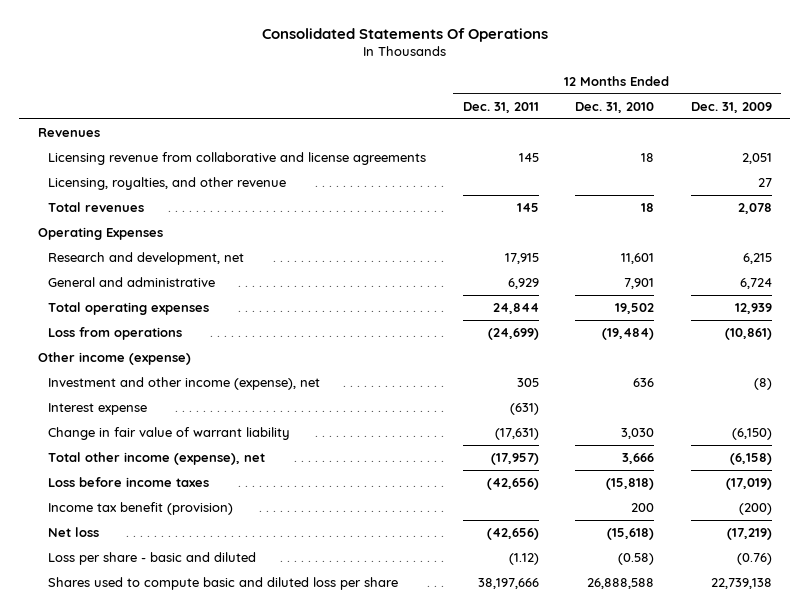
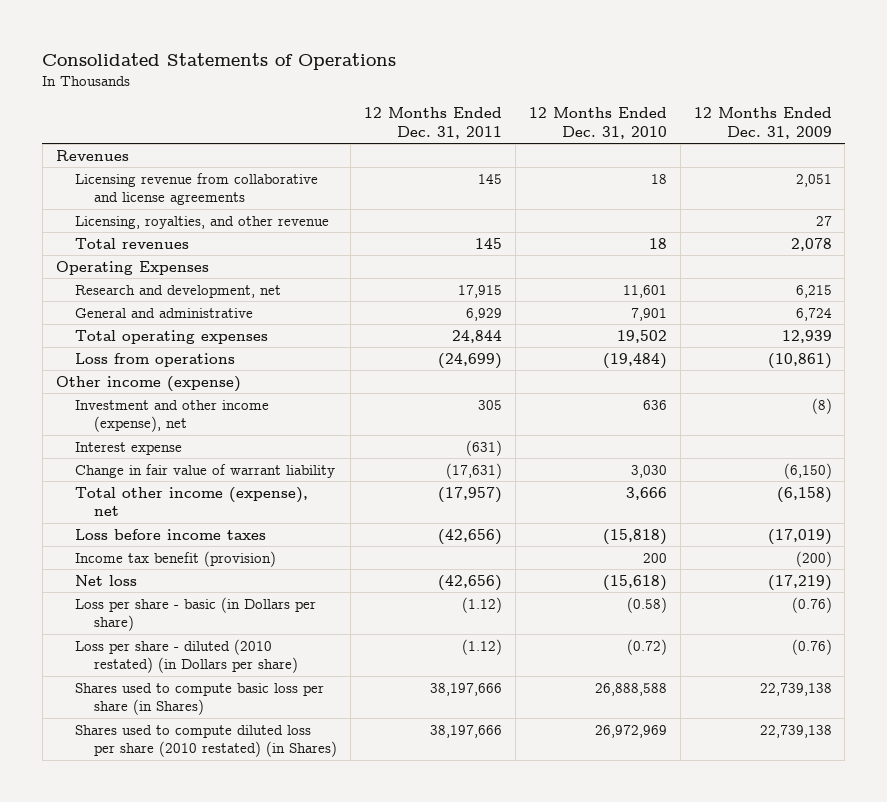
[261,28,548,43] Consolidated Statements Of Operations -> [42,52,397,70] Consolidated Statements of Operations
[47,551,256,565] Loss per share - basic and diluted -> [74,596,316,632] Loss per share - basic (in Dollars per share)
none -> [74,638,298,674] Loss per share - diluted (2010 restated) (in Dollars per share)
[47,576,398,590] Shares used to compute basic and diluted loss per share -> [74,682,324,716] Shares used to compute basic loss per share (in Shares)
none -> [74,724,337,758] Shares used to compute diluted loss per share (2010 restated) (in Shares)

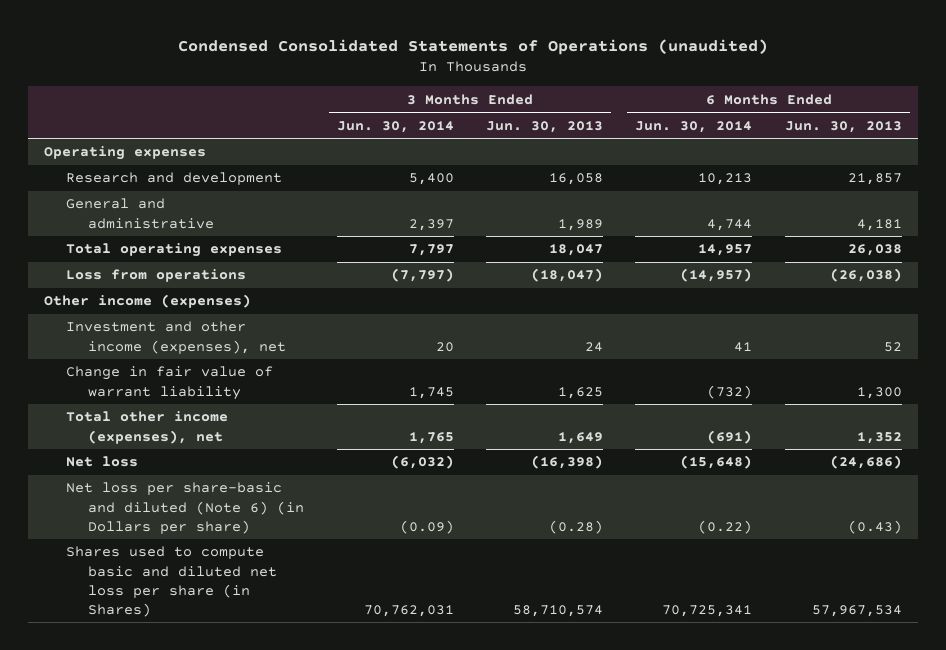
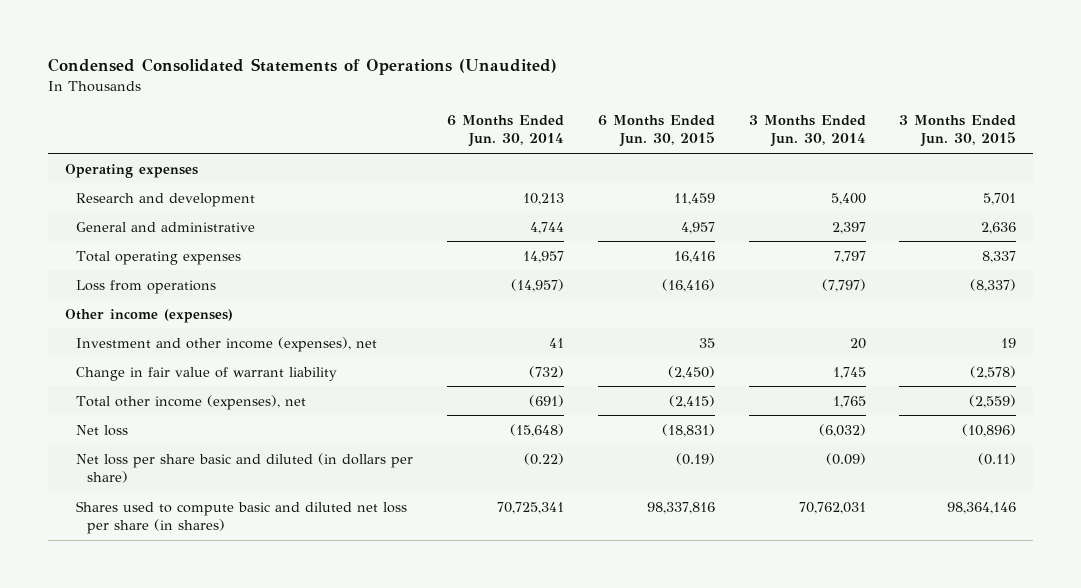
[177,39,768,56] Condensed Consolidated Statements of Operations (unaudited) -> [47,57,557,75] Condensed Consolidated Statements of Operations (Unaudited)
[486,120,604,133] Jun. 30, 2013 -> none
[784,120,902,133] Jun. 30, 2013 -> none
none -> [597,115,715,148] 6 Months Ended Jun. 30, 2015
none -> [899,115,1017,148] 3 Months Ended Jun. 30, 2015
[66,482,305,534] Net loss per share-basic and diluted (Note 6) (in Dollars per share) -> [75,452,413,484] Net loss per share basic and diluted (in dollars per share)
[66,546,278,617] Shares used to compute basic and diluted net loss per share (in Shares) -> [75,500,407,535] Shares used to compute basic and diluted net loss per share (in shares)

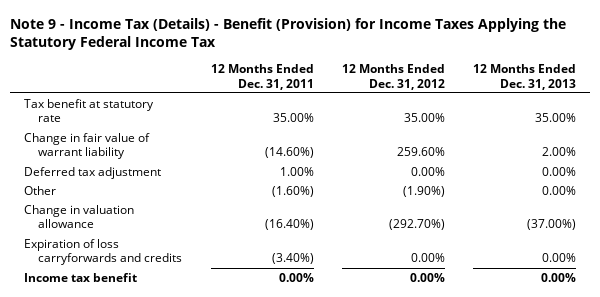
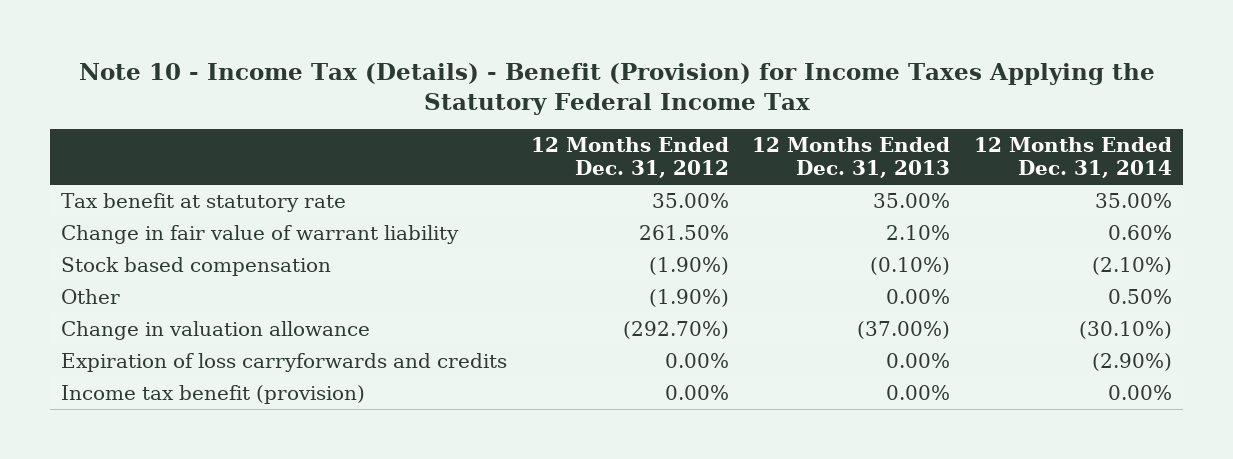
[10,17,567,51] Note 9 - Income Tax (Details) - Benefit (Provision) for Income Taxes Applying the Statutory Federal Income Tax -> [78,62,1155,115] Note 10 - Income Tax (Details) - Benefit (Provision) for Income Taxes Applying the Statutory Federal Income Tax
[210,63,314,90] 12 Months Ended Dec. 31, 2011 -> none
none -> [973,137,1172,179] 12 Months Ended Dec. 31, 2014
[24,166,162,179] Deferred tax adjustment -> none
[396,147,445,157] 259.60% -> [638,225,729,241] 261.50%
[542,147,577,157] 2.00% -> [886,225,951,241] 2.10%
none -> [61,257,332,277] Stock based compensation
[24,272,138,282] Income tax benefit -> [61,385,366,405] Income tax benefit (provision)

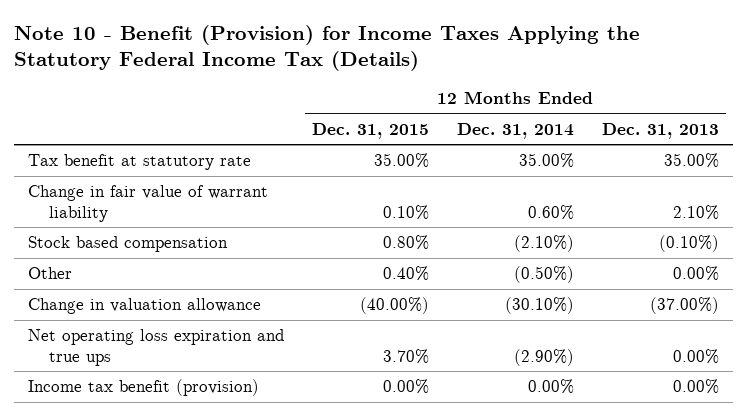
[78,62,1155,115] Note 10 - Income Tax (Details) - Benefit (Provision) for Income Taxes Applying the Statutory Federal Income Tax -> [13,24,640,71] Note 10 - Benefit (Provision) for Income Taxes Applying the Statutory Federal Income Tax (Details)
[530,137,729,179] 12 Months Ended Dec. 31, 2012 -> none
none -> [311,122,429,139] Dec. 31, 2015
[1107,289,1172,305] 0.50% -> [513,266,574,284] (0.50%)
[61,353,508,373] Expiration of loss carryforwards and credits -> none
none -> [27,329,284,366] Net operating loss expiration and true ups

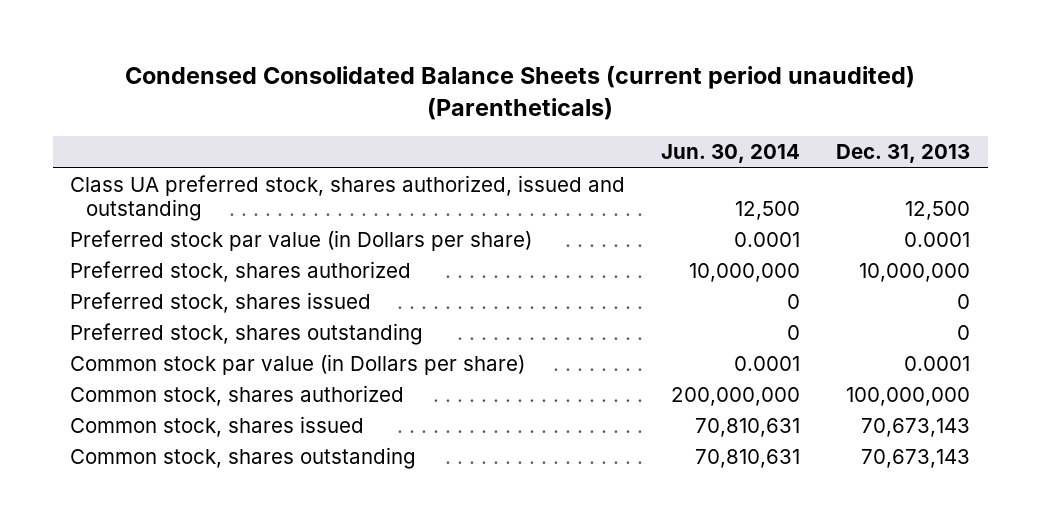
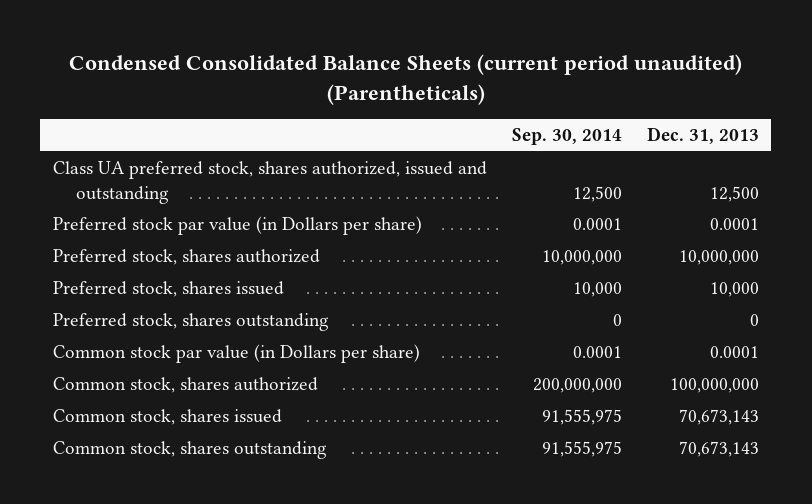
[661,144,801,164] Jun. 30, 2014 -> none
none -> [511,128,622,146] Sep. 30, 2014
[957,294,971,310] 0 -> [709,282,759,298] 10,000

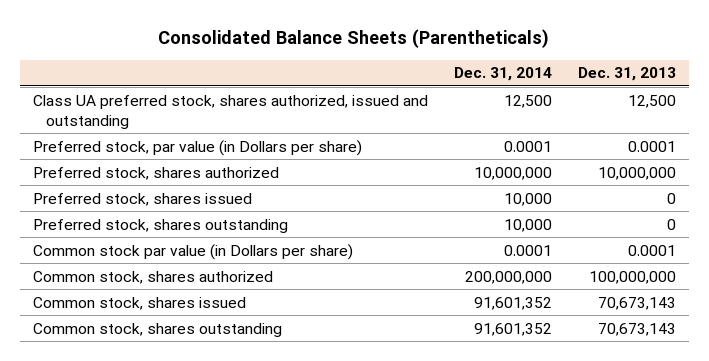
[68,53,742,105] Condensed Consolidated Balance Sheets (current period unaudited) (Parentheticals) -> [158,28,550,48] Consolidated Balance Sheets (Parentheticals)
[511,128,622,146] Sep. 30, 2014 -> none
none -> [453,67,552,82] Dec. 31, 2014
[52,216,422,236] Preferred stock par value (in Dollars per share) -> [32,139,362,156] Preferred stock, par value (in Dollars per share)
[709,282,759,298] 10,000 -> [666,192,676,204] 0

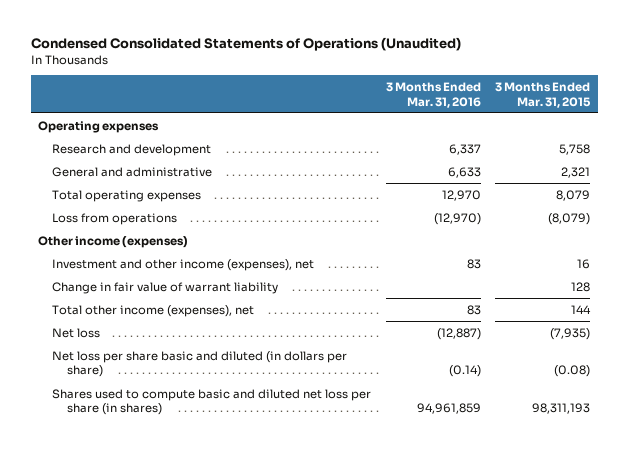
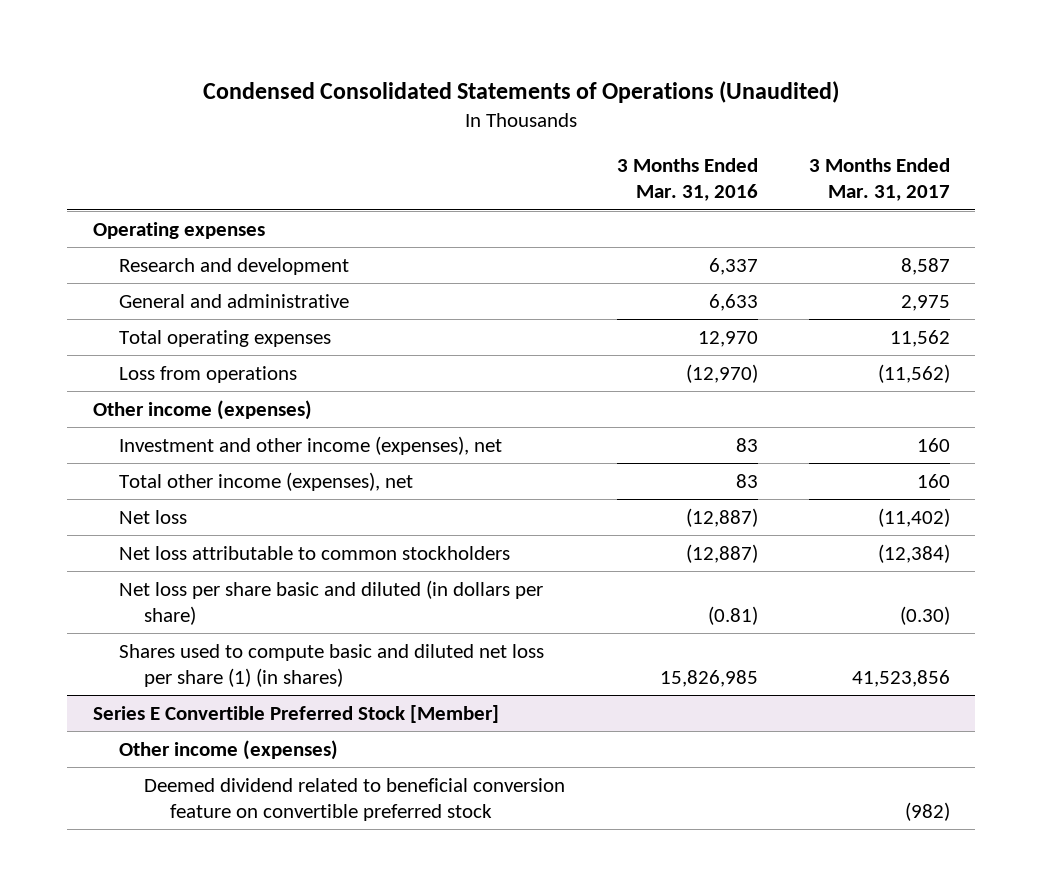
[495,81,592,108] 3 Months Ended Mar. 31, 2015 -> none
none -> [808,157,950,202] 3 Months Ended Mar. 31, 2017
[52,281,279,294] Change in fair value of warrant liability -> none
none -> [118,545,510,560] Net loss attributable to common stockholders
[448,365,481,378] (0.14) -> [707,606,758,626] (0.81)
[52,388,372,416] Shares used to compute basic and diluted net loss per share (in shares) -> [118,643,544,688] Shares used to compute basic and diluted net loss per share (1) (in shares)
[416,403,481,415] 94,961,859 -> [659,670,758,688] 15,826,985
none -> [92,704,499,723] Series E Convertible Preferred Stock [Member]
none -> [118,739,338,760] Other income (expenses)
none -> [144,777,566,822] Deemed dividend related to beneficial conversion feature on convertible preferred stock

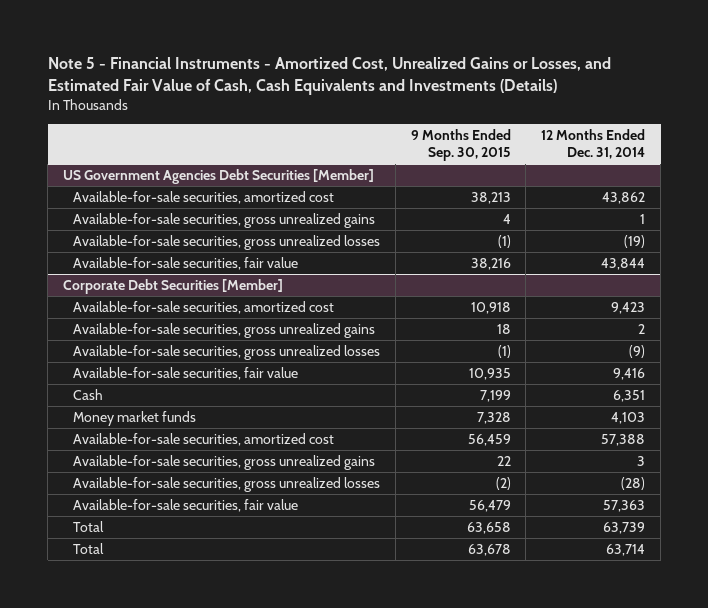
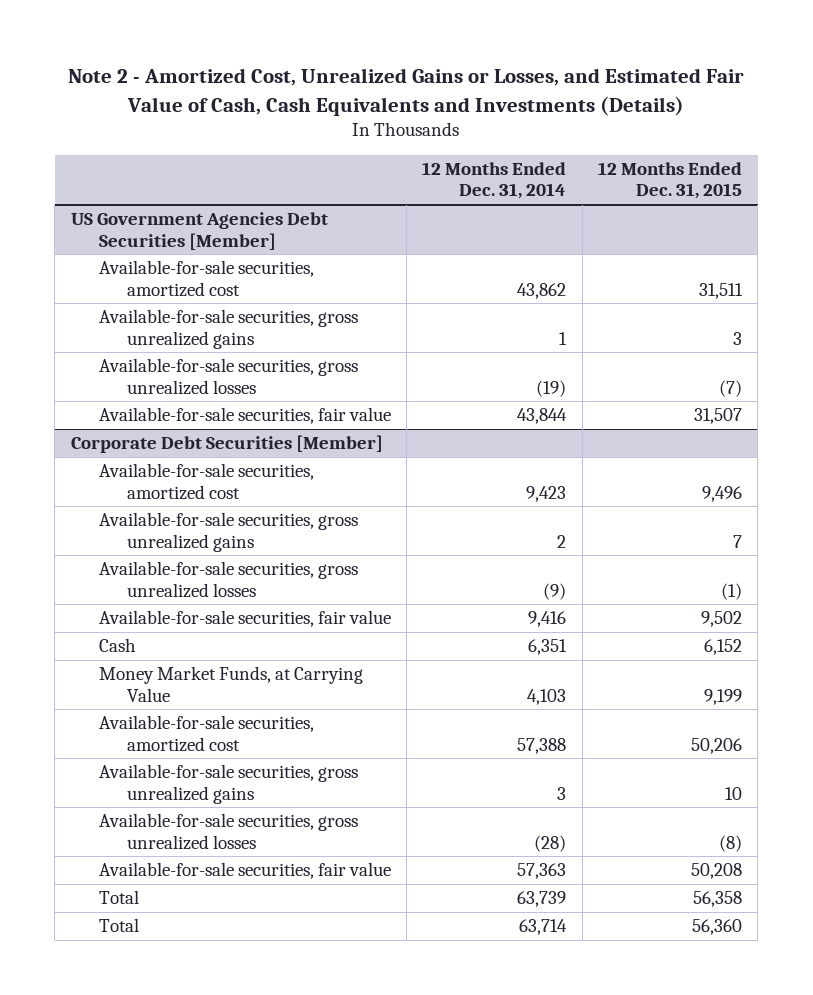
[47,57,611,96] Note 5 - Financial Instruments - Amortized Cost, Unrealized Gains or Losses, and Estimated Fair Value of Cash, Cash Equivalents and Investments (Details) -> [68,68,745,116] Note 2 - Amortized Cost, Unrealized Gains or Losses, and Estimated Fair Value of Cash, Cash Equivalents and Investments (Details)
[410,128,511,162] 9 Months Ended Sep. 30, 2015 -> none
none -> [597,161,742,200] 12 Months Ended Dec. 31, 2015
[73,410,197,426] Money market funds -> [98,666,363,702] Money Market Funds, at Carrying Value

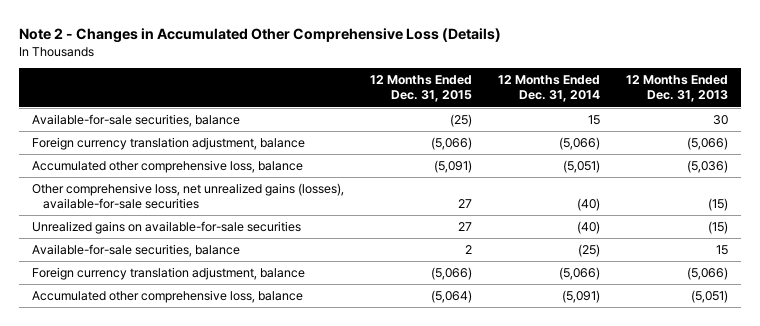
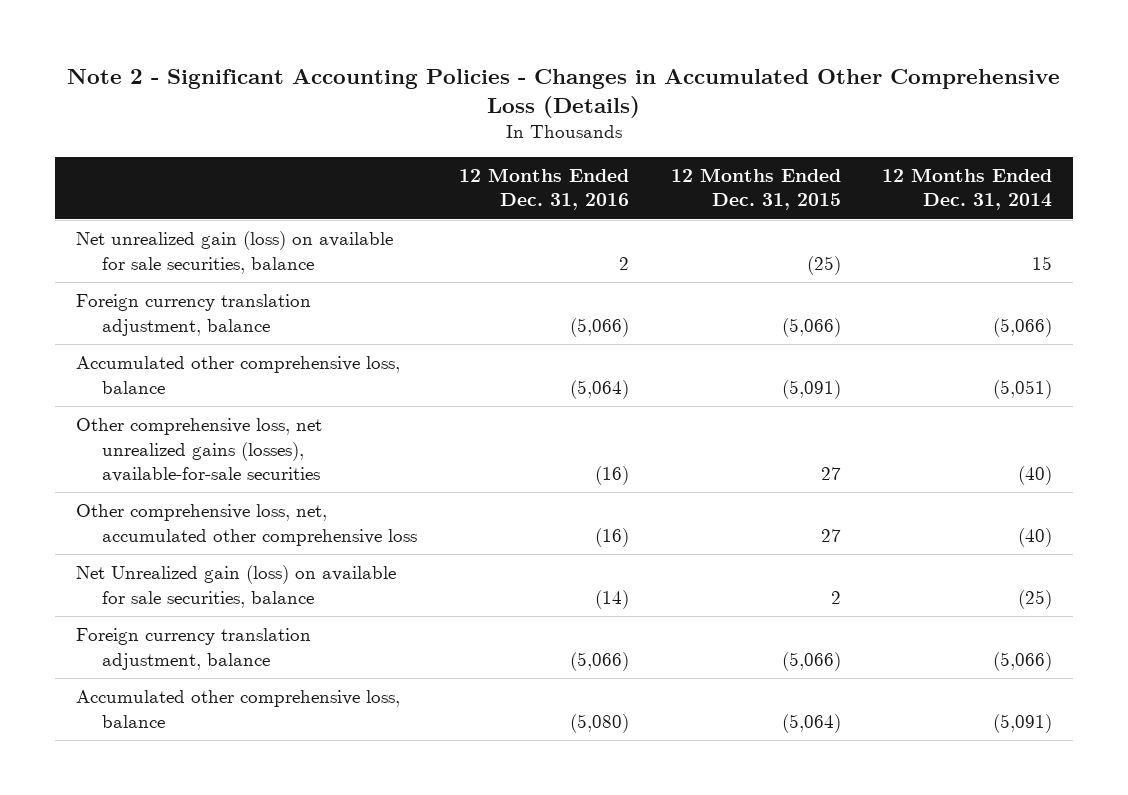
[19,27,502,43] Note 2 - Changes in Accumulated Other Comprehensive Loss (Details) -> [67,68,1061,118] Note 2 - Significant Accounting Policies - Changes in Accumulated Other Comprehensive Loss (Details)
[625,75,728,103] 12 Months Ended Dec. 31, 2013 -> none
none -> [458,168,629,211] 12 Months Ended Dec. 31, 2016
[32,114,241,128] Available-for-sale securities, balance -> [75,231,393,274] Net unrealized gain (loss) on available for sale securities, balance
[32,221,302,235] Unrealized gains on available-for-sale securities -> [75,504,417,546] Other comprehensive loss, net, accumulated other comprehensive loss
[32,244,241,258] Available-for-sale securities, balance -> [75,565,396,608] Net Unrealized gain (loss) on available for sale securities, balance

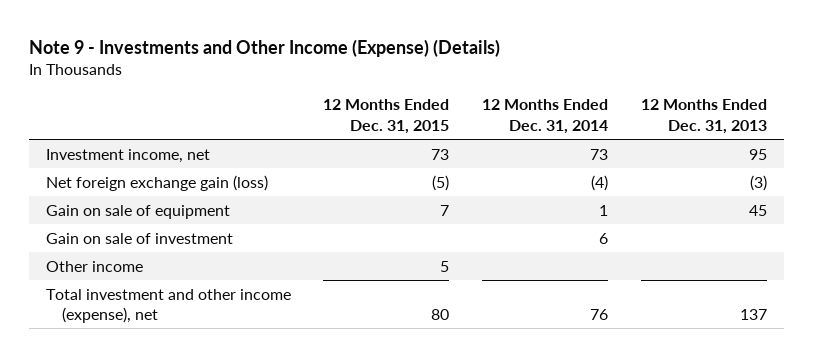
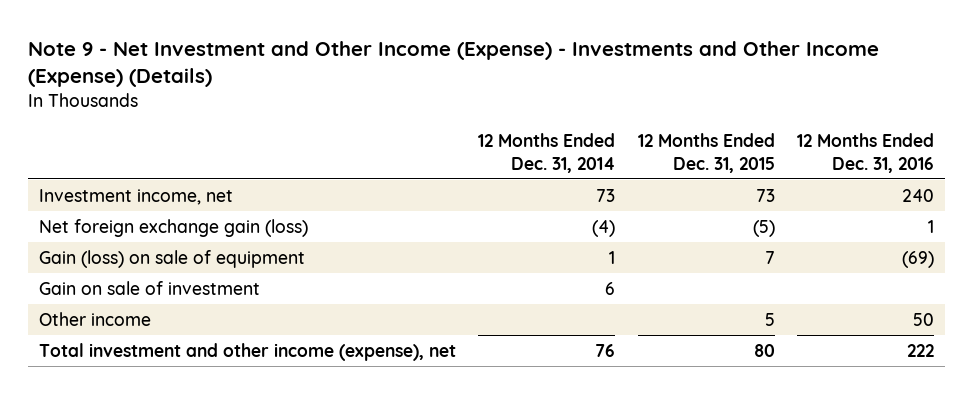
[29,38,501,57] Note 9 - Investments and Other Income (Expense) (Details) -> [28,40,880,88] Note 9 - Net Investment and Other Income (Expense) - Investments and Other Income (Expense) (Details)
[641,99,768,134] 12 Months Ended Dec. 31, 2013 -> none
none -> [796,132,934,173] 12 Months Ended Dec. 31, 2016
[45,204,230,219] Gain on sale of equipment -> [39,249,306,268] Gain (loss) on sale of equipment

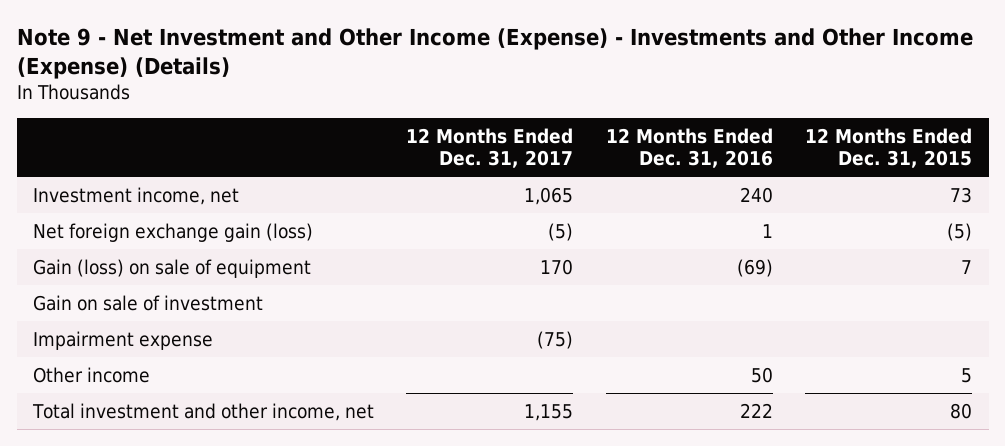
[478,132,616,173] 12 Months Ended Dec. 31, 2014 -> none
none -> [406,127,574,169] 12 Months Ended Dec. 31, 2017
none -> [32,330,213,350] Impairment expense
[39,342,457,361] Total investment and other income (expense), net -> [31,402,374,421] Total investment and other income, net

